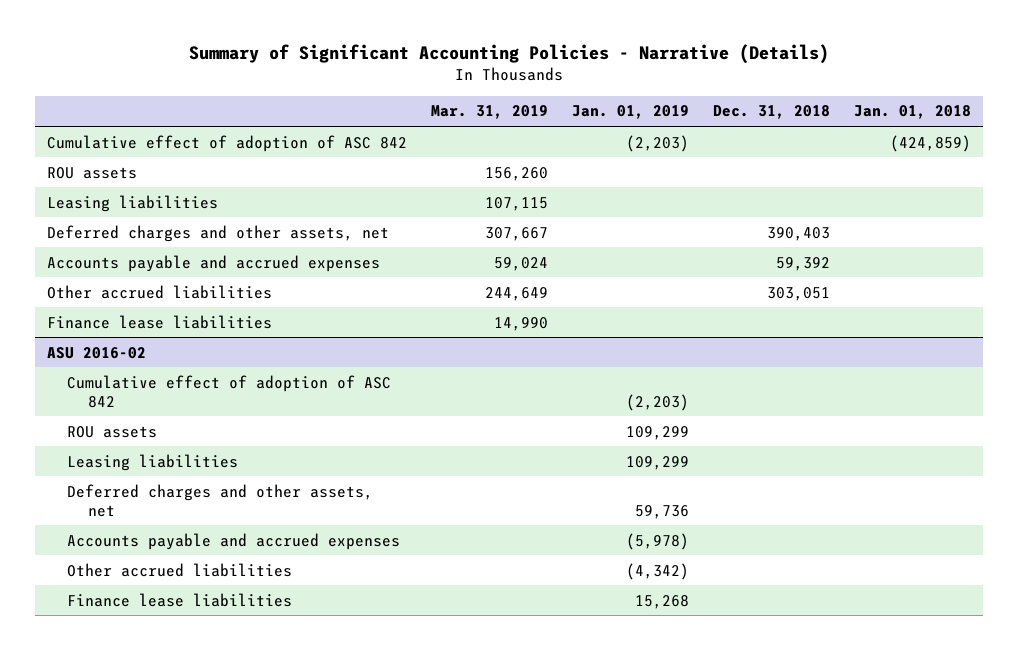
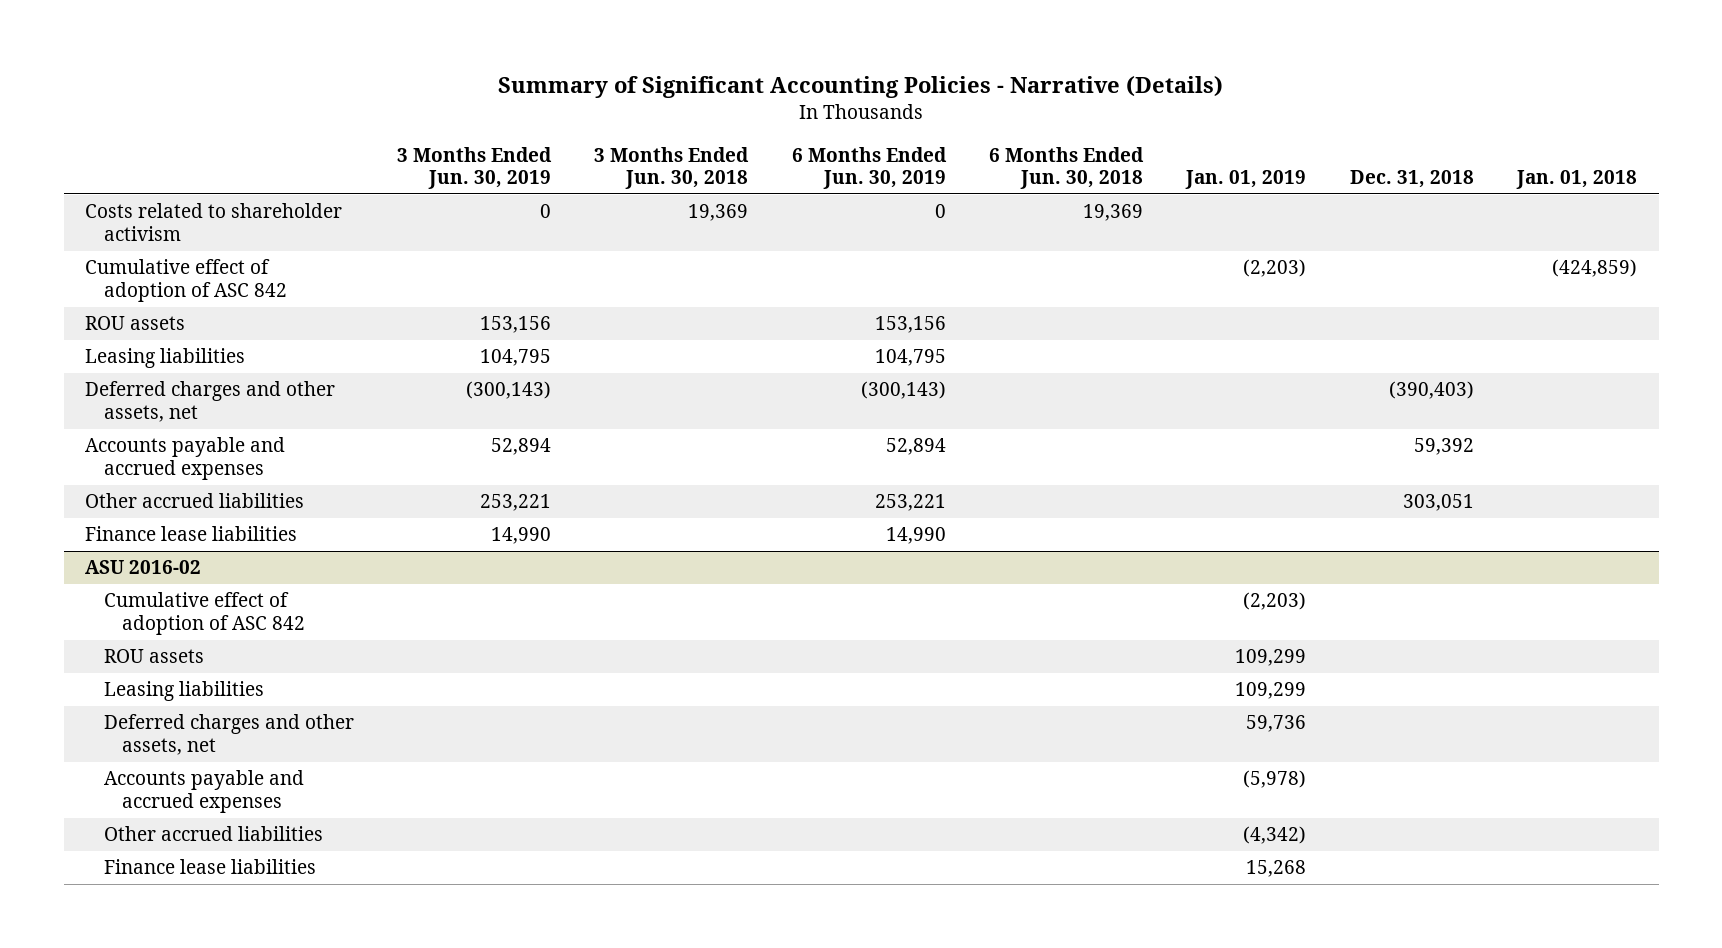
[430,105,548,120] Mar. 31, 2019 -> none
none -> [397,146,553,190] 3 Months Ended Jun. 30, 2019
none -> [594,146,750,190] 3 Months Ended Jun. 30, 2018
none -> [791,146,947,190] 6 Months Ended Jun. 30, 2019
none -> [989,146,1145,190] 6 Months Ended Jun. 30, 2018
none -> [85,203,343,241] Costs related to shareholder activism
[766,226,830,241] 390,403 -> [1388,381,1474,400] (390,403)

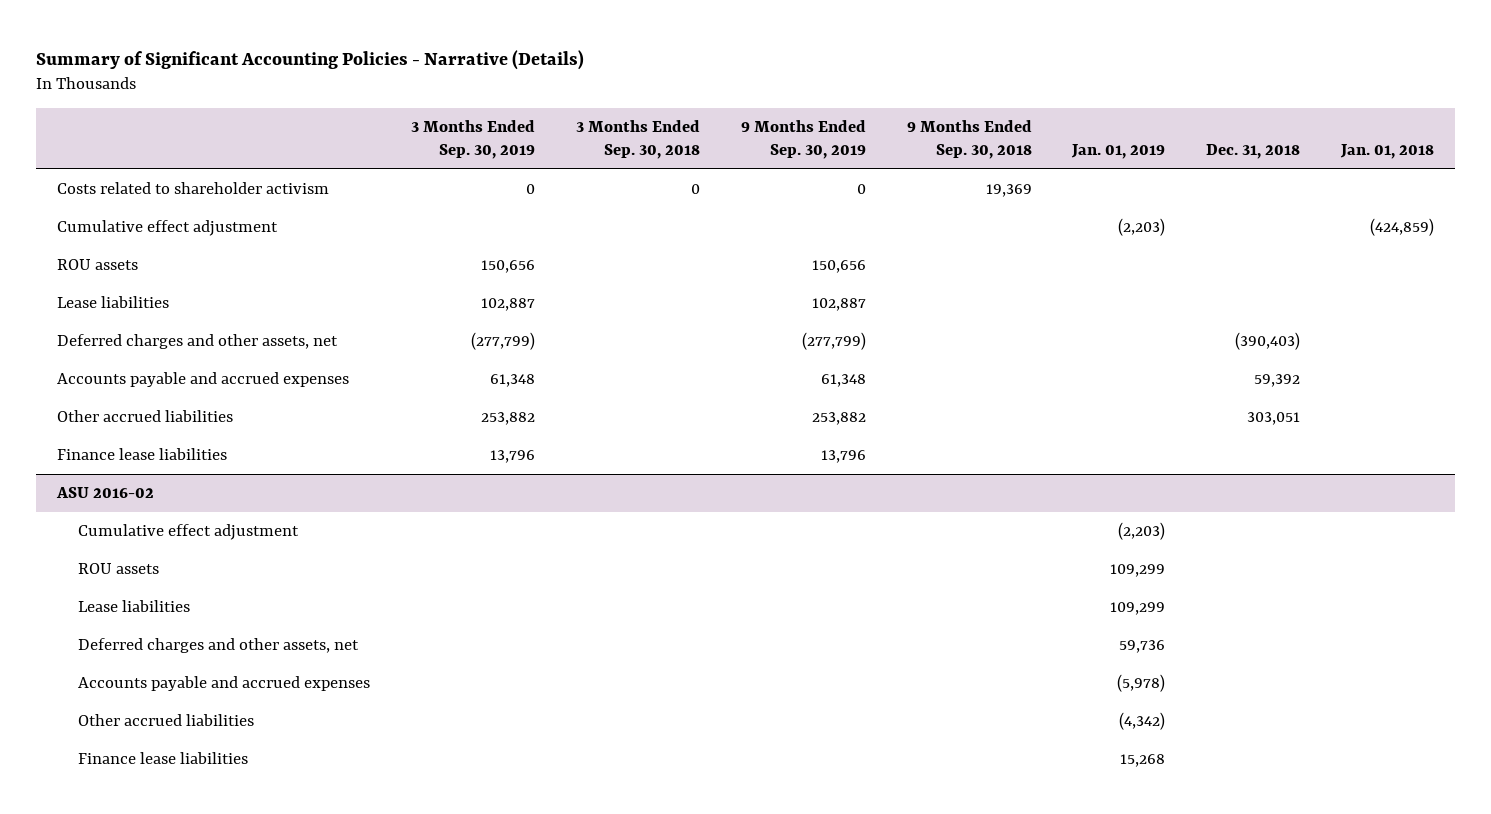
[397,146,553,190] 3 Months Ended Jun. 30, 2019 -> none
[594,146,750,190] 3 Months Ended Jun. 30, 2018 -> none
[791,146,947,190] 6 Months Ended Jun. 30, 2019 -> none
[989,146,1145,190] 6 Months Ended Jun. 30, 2018 -> none
none -> [410,119,535,159] 3 Months Ended Sep. 30, 2019
none -> [575,119,700,159] 3 Months Ended Sep. 30, 2018
none -> [740,119,866,159] 9 Months Ended Sep. 30, 2019
none -> [906,119,1032,159] 9 Months Ended Sep. 30, 2018
[85,259,287,302] Cumulative effect of adoption of ASC 842 -> [56,220,278,237] Cumulative effect adjustment
[85,348,246,369] Leasing liabilities -> [56,296,169,309] Lease liabilities
[103,592,306,635] Cumulative effect of adoption of ASC 842 -> [77,524,299,541] Cumulative effect adjustment
[103,681,264,702] Leasing liabilities -> [77,600,190,613] Lease liabilities

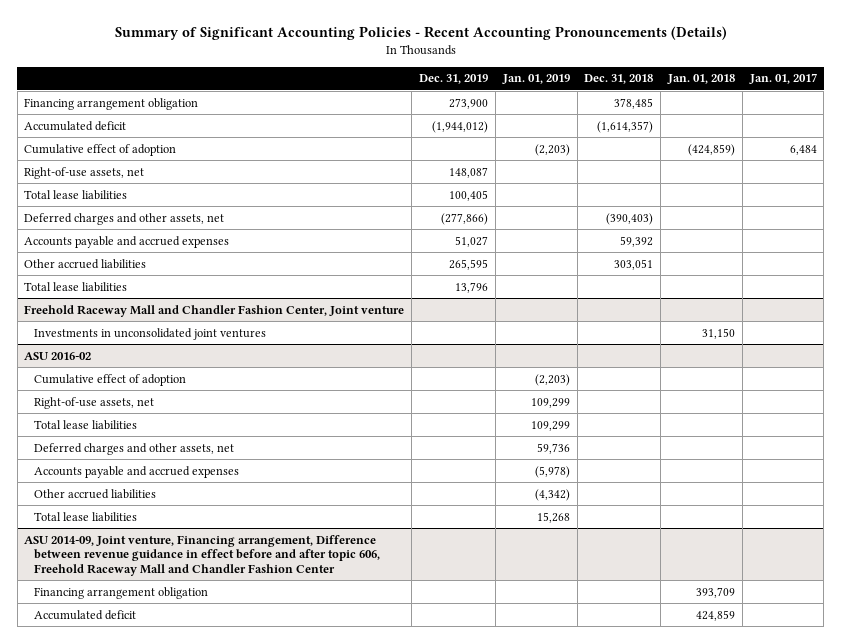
[36,49,585,70] Summary of Significant Accounting Policies - Narrative (Details) -> [114,25,727,40] Summary of Significant Accounting Policies - Recent Accounting Pronouncements (Details)
[410,119,535,159] 3 Months Ended Sep. 30, 2019 -> none
[575,119,700,159] 3 Months Ended Sep. 30, 2018 -> none
[740,119,866,159] 9 Months Ended Sep. 30, 2019 -> none
[906,119,1032,159] 9 Months Ended Sep. 30, 2018 -> none
none -> [419,74,489,85] Dec. 31, 2019
none -> [748,73,817,85] Jan. 01, 2017
[56,182,329,195] Costs related to shareholder activism -> none
none -> [24,97,199,110] Financing arrangement obligation
none -> [24,120,127,131] Accumulated deficit
[56,220,278,237] Cumulative effect adjustment -> [24,143,177,156] Cumulative effect of adoption
[56,259,138,271] ROU assets -> [24,166,145,179] Right-of-use assets, net
[56,296,169,309] Lease liabilities -> [24,189,128,200] Total lease liabilities
[56,448,227,461] Finance lease liabilities -> [24,281,128,292] Total lease liabilities
none -> [24,304,405,317] Freehold Raceway Mall and Chandler Fashion Center, Joint venture
none -> [34,327,267,340] Investments in unconsolidated joint ventures
[77,524,299,541] Cumulative effect adjustment -> [34,373,187,386] Cumulative effect of adoption
[77,563,159,575] ROU assets -> [34,396,155,409] Right-of-use assets, net
[77,600,190,613] Lease liabilities -> [34,419,138,430] Total lease liabilities
[77,752,248,765] Finance lease liabilities -> [34,511,138,522] Total lease liabilities
none -> [24,534,381,577] ASU 2014-09, Joint venture, Financing arrangement, Difference between revenue guidance in effect before and after topic 606, Freehold Raceway Mall and Chandler Fashion Center
none -> [34,586,209,599] Financing arrangement obligation
none -> [34,609,137,620] Accumulated deficit

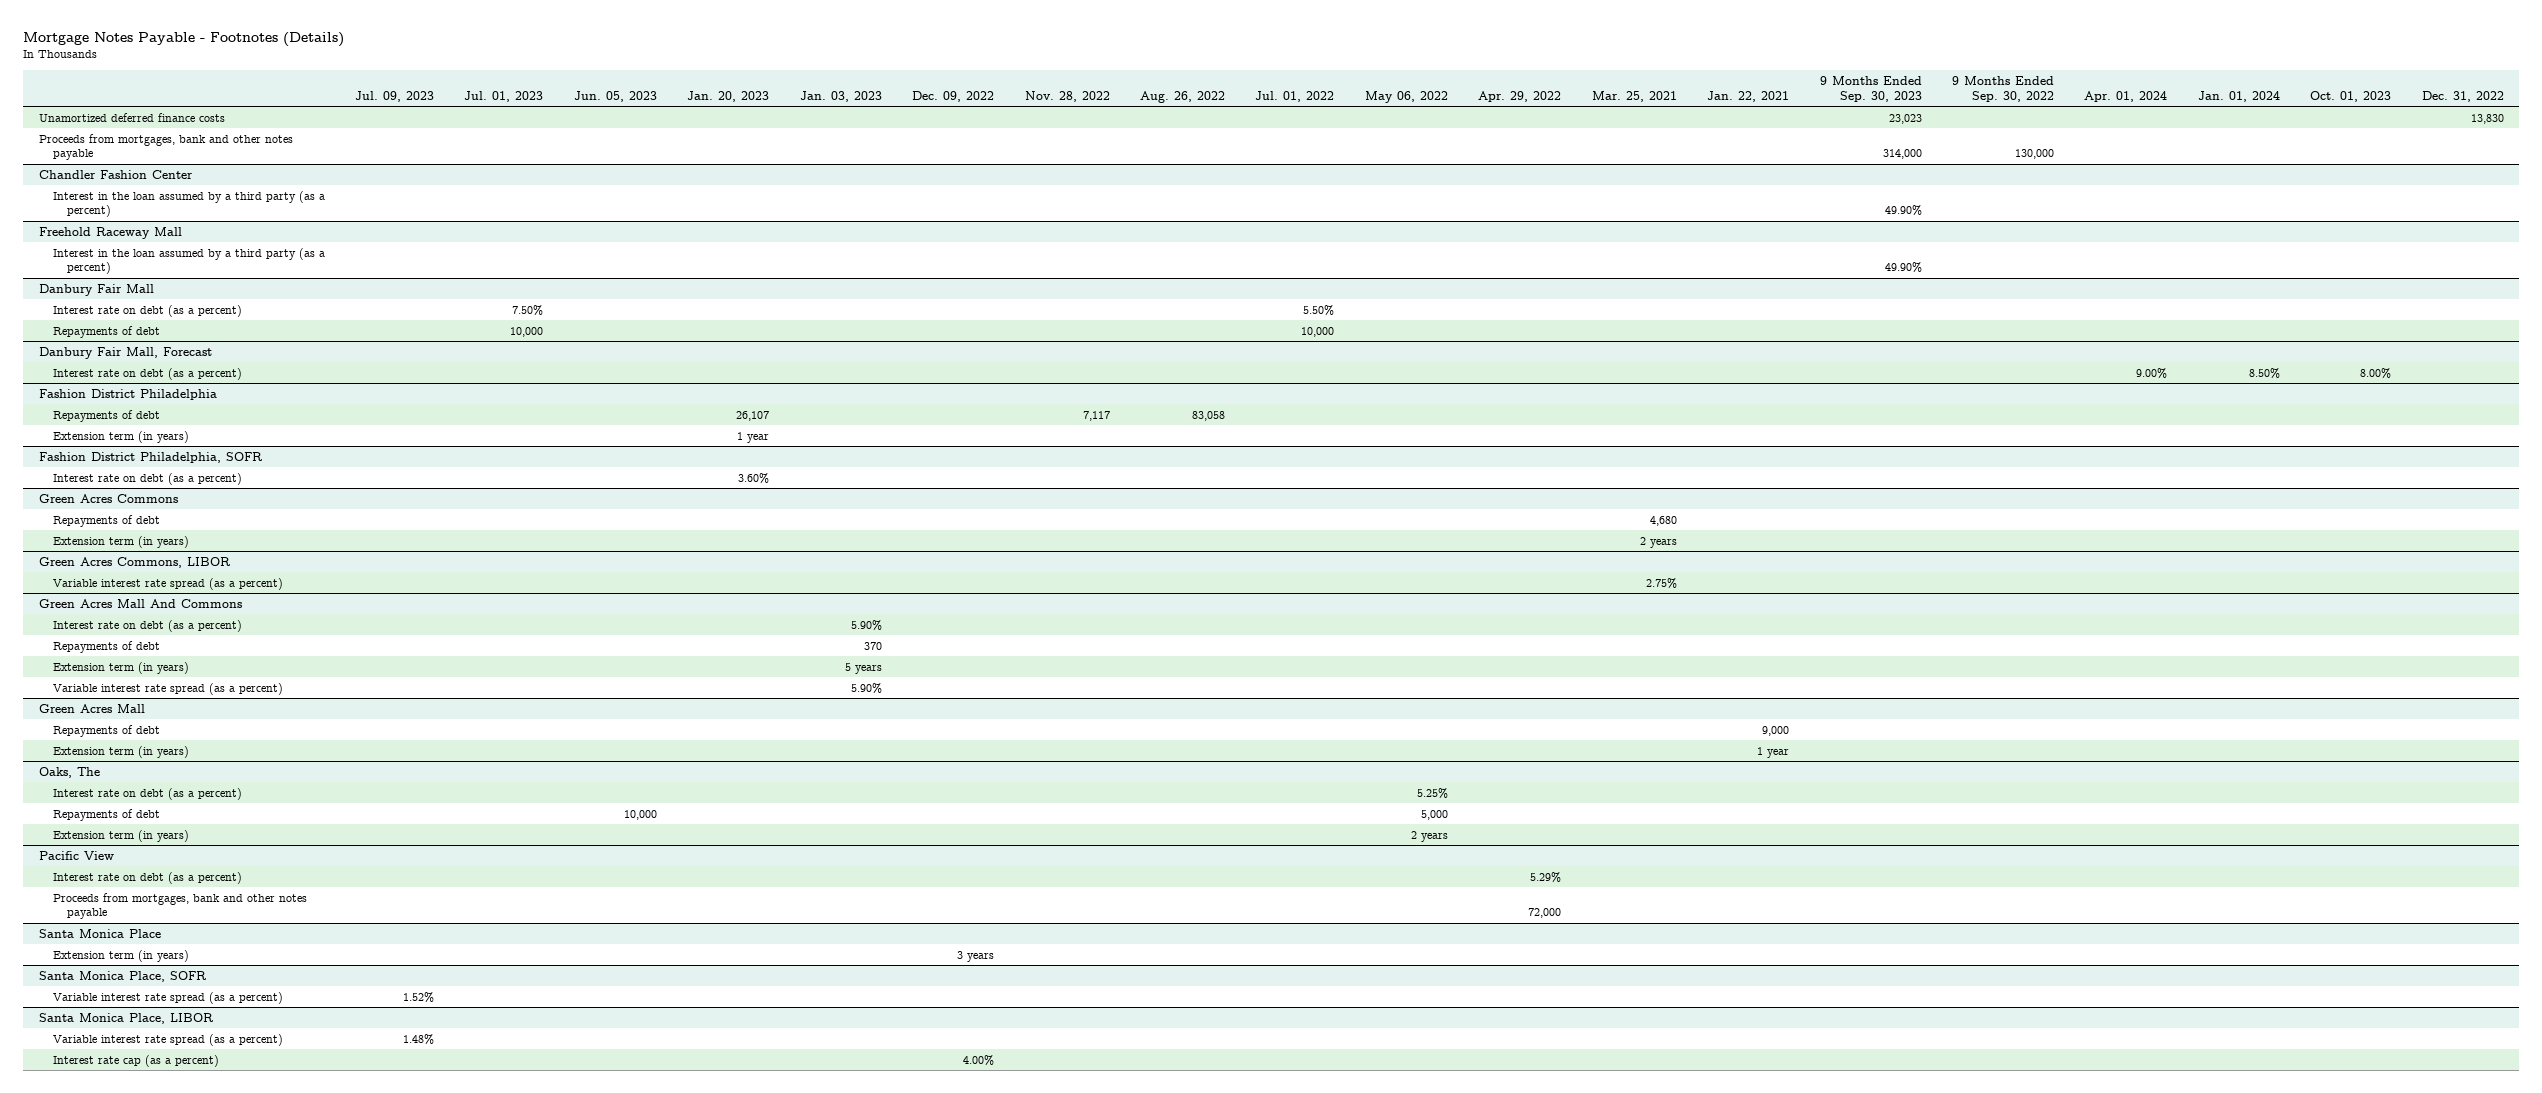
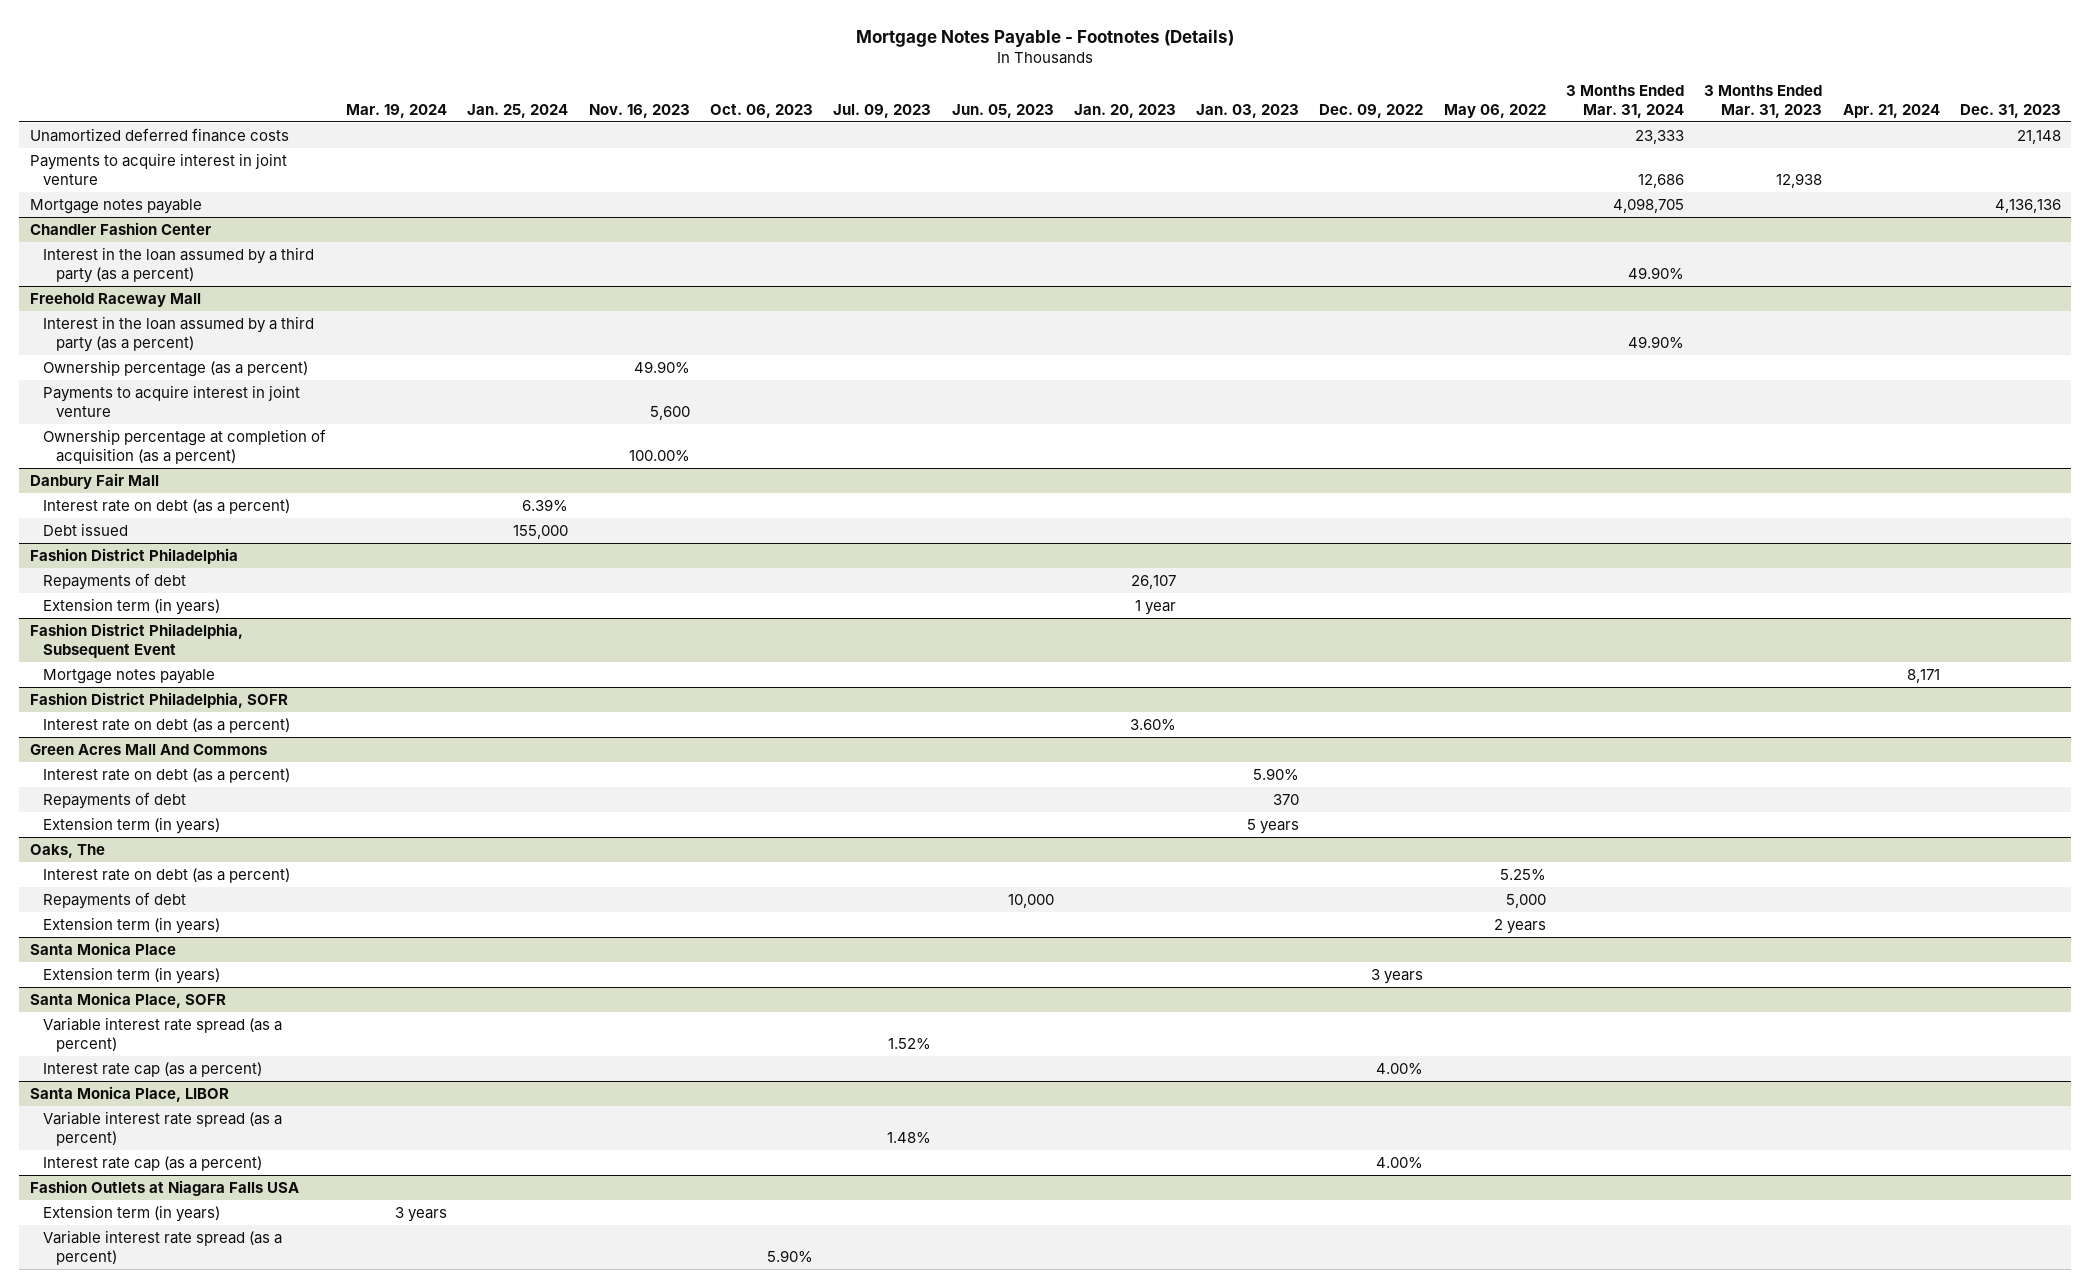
[464,90,544,102] Jul. 01, 2023 -> none
[1024,90,1110,102] Nov. 28, 2022 -> none
[1140,90,1226,103] Aug. 26, 2022 -> none
[1255,90,1335,102] Jul. 01, 2022 -> none
[1478,90,1562,102] Apr. 29, 2022 -> none
[1591,90,1677,102] Mar. 25, 2021 -> none
[1707,90,1790,102] Jan. 22, 2021 -> none
[1819,76,1922,102] 9 Months Ended Sep. 30, 2023 -> none
[1951,76,2054,102] 9 Months Ended Sep. 30, 2022 -> none
[2084,90,2168,102] Apr. 01, 2024 -> none
[2197,90,2280,102] Jan. 01, 2024 -> none
[2310,90,2392,102] Oct. 01, 2023 -> none
[2421,90,2504,102] Dec. 31, 2022 -> none
none -> [346,103,448,118] Mar. 19, 2024
none -> [467,103,569,118] Jan. 25, 2024
none -> [588,103,690,118] Nov. 16, 2023
none -> [710,103,814,118] Oct. 06, 2023
none -> [1566,84,1685,118] 3 Months Ended Mar. 31, 2024
none -> [1704,84,1823,118] 3 Months Ended Mar. 31, 2023
none -> [1842,103,1940,118] Apr. 21, 2024
none -> [1959,103,2061,118] Dec. 31, 2023
[38,133,293,161] Proceeds from mortgages, bank and other notes payable -> none
none -> [29,152,287,185] Payments to acquire interest in joint venture
none -> [29,198,202,214] Mortgage notes payable
none -> [42,359,308,377] Ownership percentage (as a percent)
none -> [42,384,300,417] Payments to acquire interest in joint venture
none -> [42,428,326,464] Ownership percentage at completion of acquisition (as a percent)
[52,325,160,338] Repayments of debt -> none
[38,346,212,359] Danbury Fair Mall, Forecast -> none
[52,367,242,380] Interest rate on debt (as a percent) -> none
none -> [42,522,128,536] Debt issued
none -> [29,622,243,658] Fashion District Philadelphia, Subsequent Event
none -> [42,668,215,684] Mortgage notes payable
[38,493,178,503] Green Acres Commons -> none
[52,514,160,527] Repayments of debt -> none
[52,535,189,548] Extension term (in years) -> none
[38,556,231,568] Green Acres Commons, LIBOR -> none
[52,577,283,590] Variable interest rate spread (as a percent) -> none
[52,682,283,695] Variable interest rate spread (as a percent) -> none
[38,703,145,713] Green Acres Mall -> none
[52,724,160,737] Repayments of debt -> none
[52,745,189,758] Extension term (in years) -> none
[38,850,114,860] Pacific View -> none
[52,871,242,884] Interest rate on debt (as a percent) -> none
[52,892,307,920] Proceeds from mortgages, bank and other notes payable -> none
none -> [42,1061,262,1077] Interest rate cap (as a percent)
none -> [29,1179,299,1196] Fashion Outlets at Niagara Falls USA
none -> [42,1204,220,1222] Extension term (in years)
none -> [42,1229,282,1265] Variable interest rate spread (as a percent)

